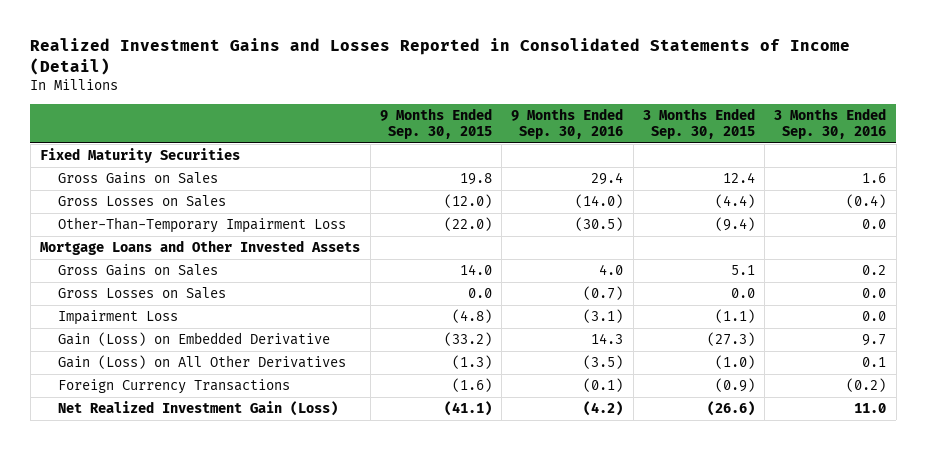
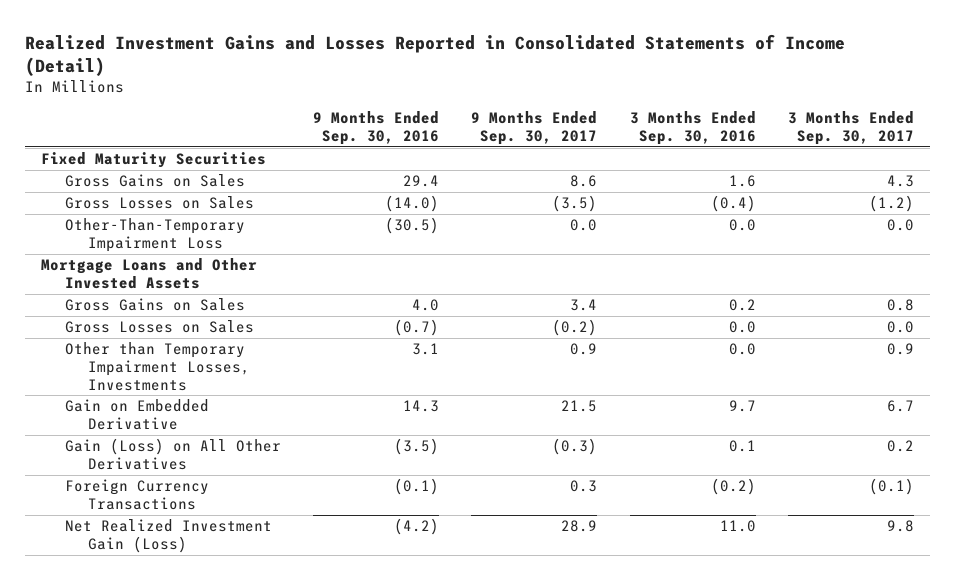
[379,107,492,140] 9 Months Ended Sep. 30, 2015 -> none
[642,107,755,140] 3 Months Ended Sep. 30, 2015 -> none
none -> [471,111,598,146] 9 Months Ended Sep. 30, 2017
none -> [788,111,915,146] 3 Months Ended Sep. 30, 2017
[57,310,178,326] Impairment Loss -> [64,342,251,391] Other than Temporary Impairment Losses, Investments
[583,309,624,324] (3.1) -> [412,343,440,356] 3.1
[57,332,330,347] Gain (Loss) on Embedded Derivative -> [64,399,209,430] Gain on Embedded Derivative

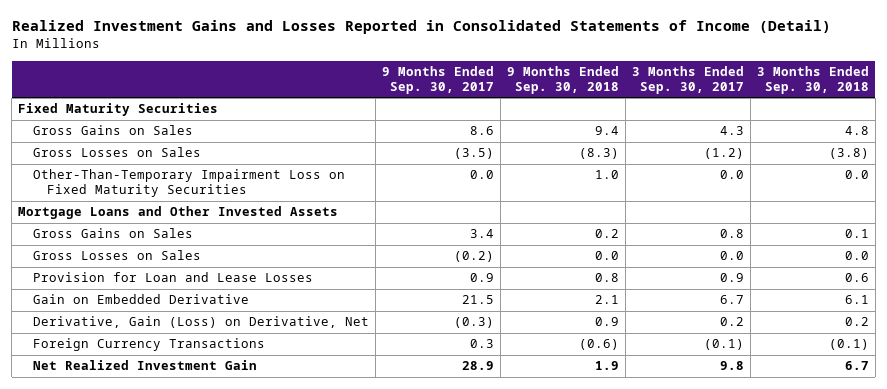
[313,111,440,146] 9 Months Ended Sep. 30, 2016 -> none
[629,111,756,146] 3 Months Ended Sep. 30, 2016 -> none
none -> [506,66,619,95] 9 Months Ended Sep. 30, 2018
none -> [756,66,869,95] 3 Months Ended Sep. 30, 2018
[64,218,245,252] Other-Than-Temporary Impairment Loss -> [32,169,345,198] Other-Than-Temporary Impairment Loss on Fixed Maturity Securities
[64,342,251,391] Other than Temporary Impairment Losses, Investments -> none
none -> [32,272,313,283] Provision for Loan and Lease Losses
[64,438,281,470] Gain (Loss) on All Other Derivatives -> [32,316,369,329] Derivative, Gain (Loss) on Derivative, Net
[64,519,272,553] Net Realized Investment Gain (Loss) -> [32,360,257,371] Net Realized Investment Gain

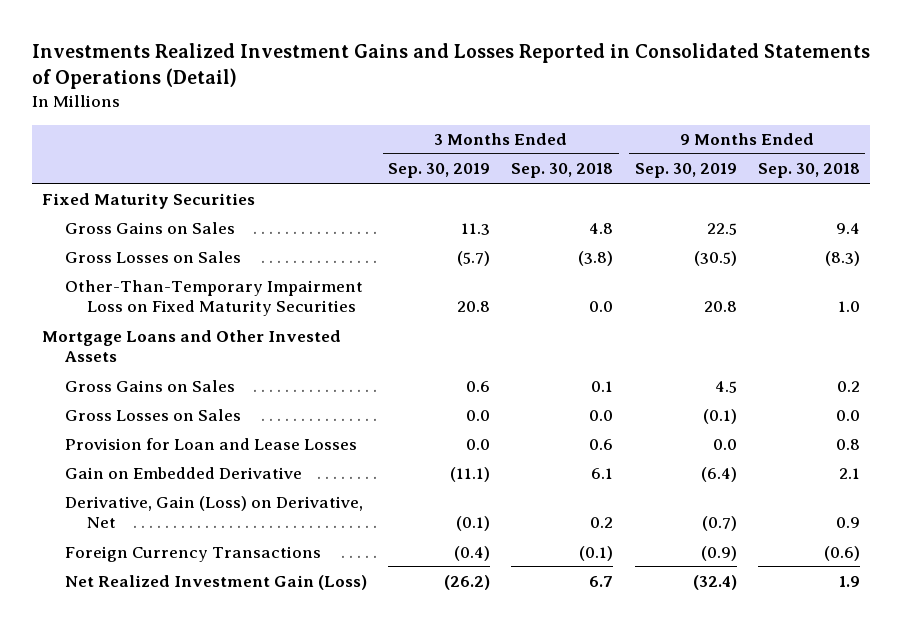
[11,20,831,35] Realized Investment Gains and Losses Reported in Consolidated Statements of Income (Detail) -> [31,43,870,90] Investments Realized Investment Gains and Losses Reported in Consolidated Statements of Operations (Detail)
[381,66,494,95] 9 Months Ended Sep. 30, 2017 -> none
[631,66,744,95] 3 Months Ended Sep. 30, 2017 -> none
none -> [387,163,490,179] Sep. 30, 2019
none -> [634,163,737,179] Sep. 30, 2019
[32,360,257,371] Net Realized Investment Gain -> [64,574,367,590] Net Realized Investment Gain (Loss)

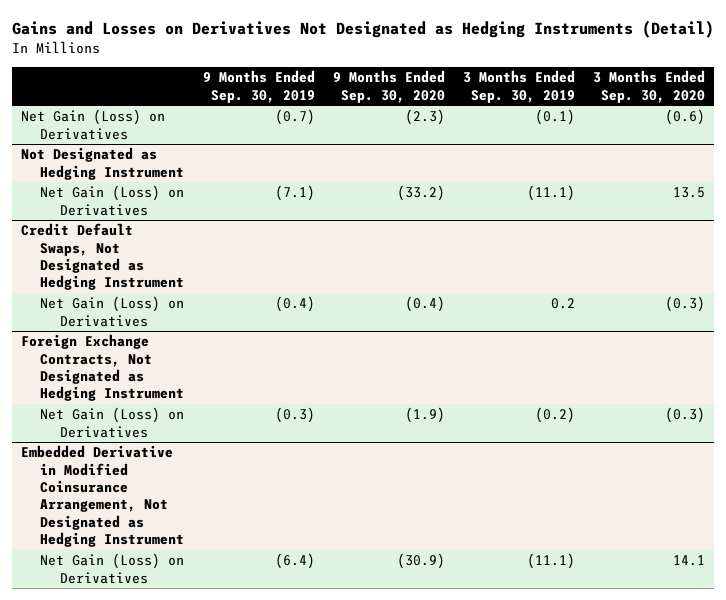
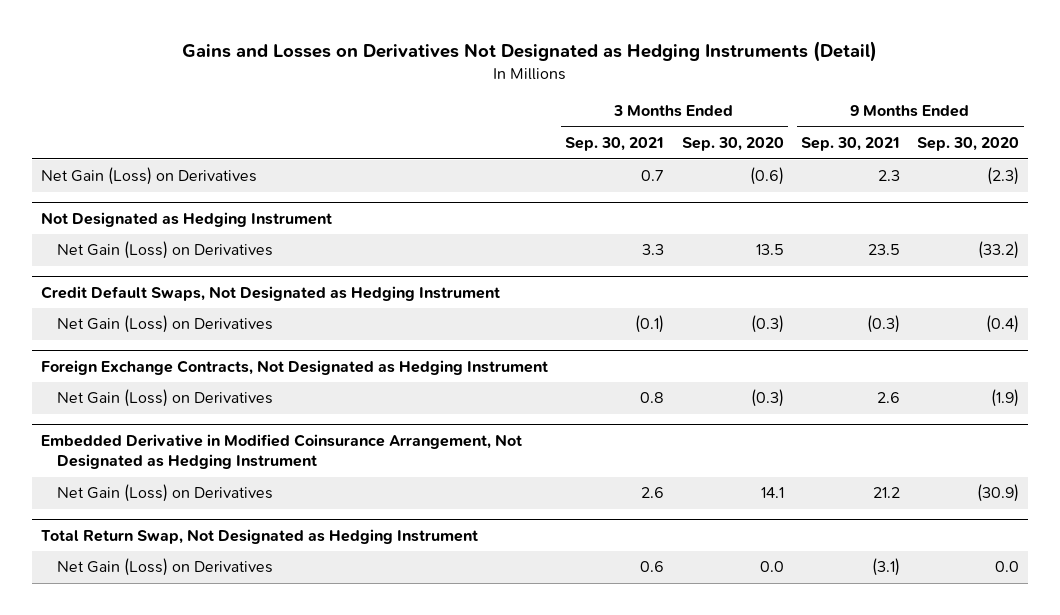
[202,70,315,103] 9 Months Ended Sep. 30, 2019 -> none
[462,70,575,103] 3 Months Ended Sep. 30, 2019 -> none
none -> [565,137,665,152] Sep. 30, 2021
none -> [801,137,901,152] Sep. 30, 2021
none -> [40,528,478,544] Total Return Swap, Not Designated as Hedging Instrument
none -> [56,558,273,577] Net Gain (Loss) on Derivatives

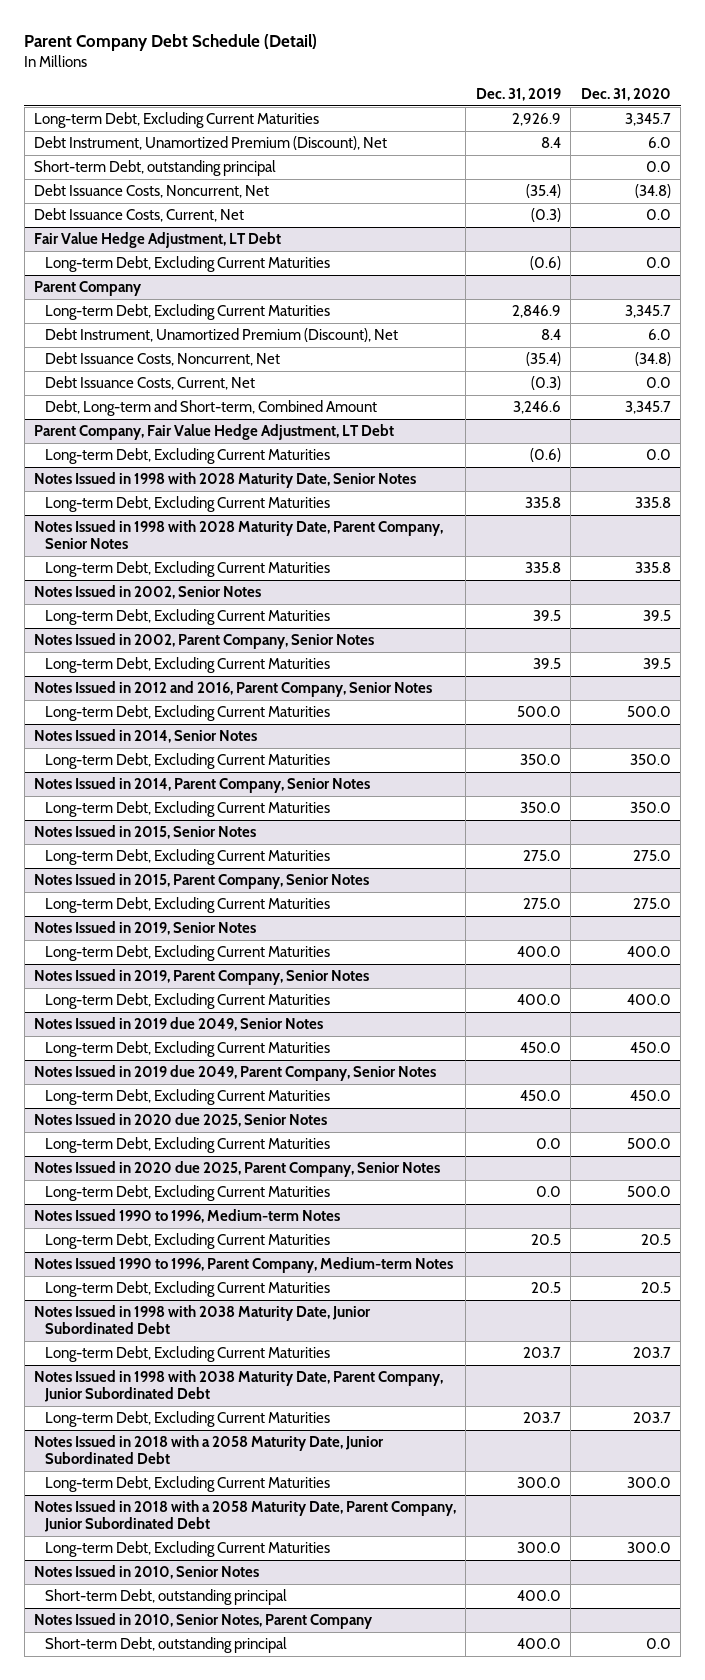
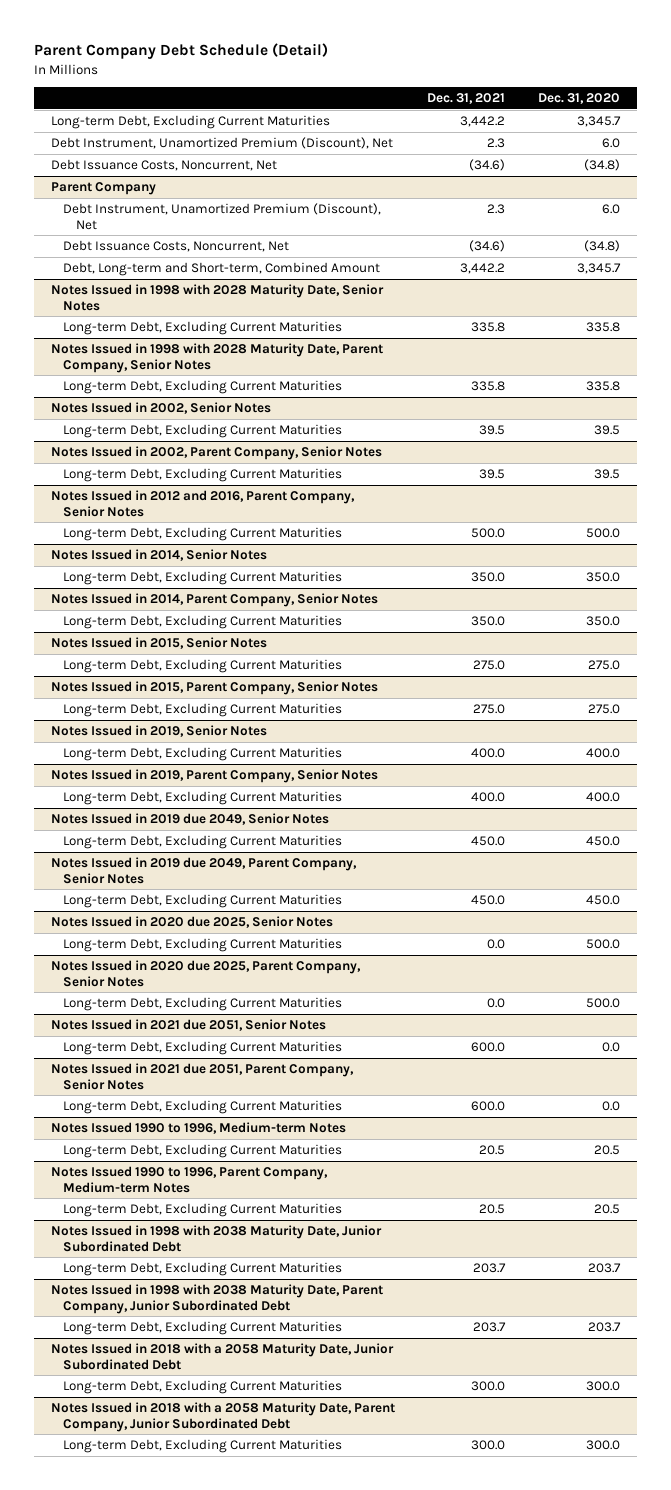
[475,88,561,102] Dec. 31, 2019 -> none
none -> [427,93,506,105] Dec. 31, 2021
[33,160,276,177] Short-term Debt, outstanding principal -> none
[33,208,244,223] Debt Issuance Costs, Current, Net -> none
[33,232,281,249] Fair Value Hedge Adjustment, LT Debt -> none
[44,256,330,273] Long-term Debt, Excluding Current Maturities -> none
[44,304,330,321] Long-term Debt, Excluding Current Maturities -> none
[44,376,255,391] Debt Issuance Costs, Current, Net -> none
[33,424,394,441] Parent Company, Fair Value Hedge Adjustment, LT Debt -> none
[44,448,330,465] Long-term Debt, Excluding Current Maturities -> none
none -> [50,1019,326,1032] Notes Issued in 2021 due 2051, Senior Notes
none -> [63,1041,343,1056] Long-term Debt, Excluding Current Maturities
none -> [50,1063,354,1091] Notes Issued in 2021 due 2051, Parent Company, Senior Notes
none -> [63,1100,343,1115] Long-term Debt, Excluding Current Maturities
[33,1565,259,1580] Notes Issued in 2010, Senior Notes -> none
[44,1589,287,1606] Short-term Debt, outstanding principal -> none
[33,1613,373,1630] Notes Issued in 2010, Senior Notes, Parent Company -> none
[44,1637,287,1654] Short-term Debt, outstanding principal -> none

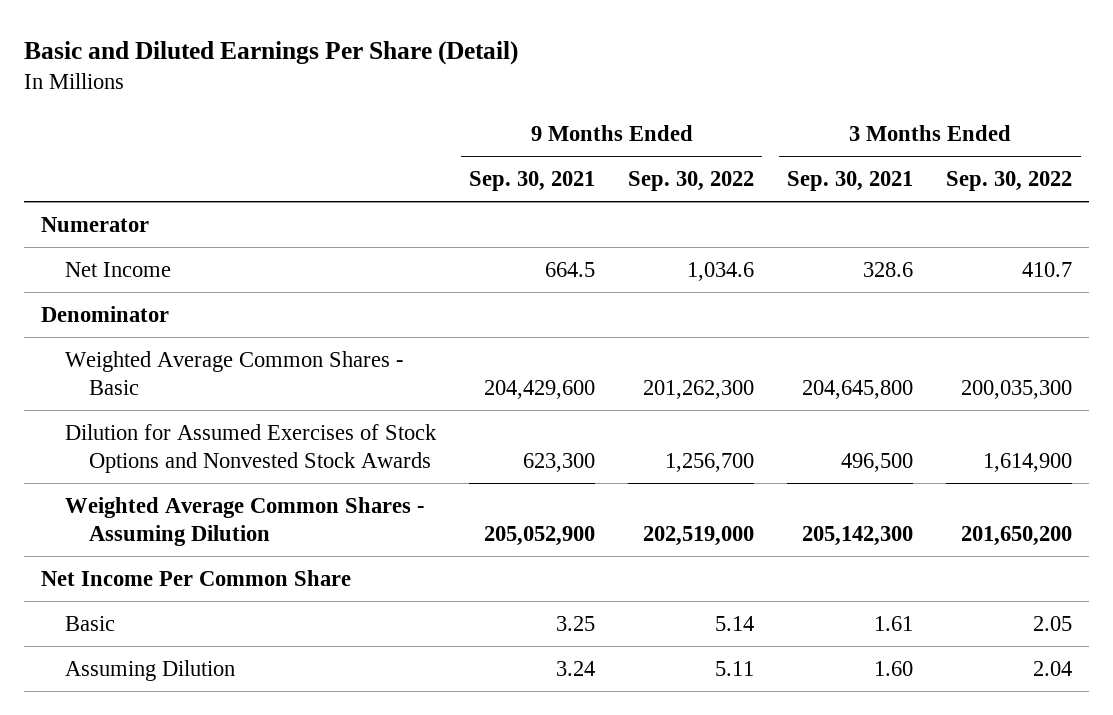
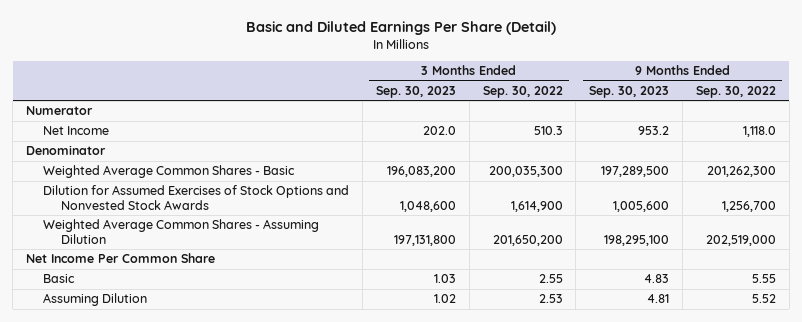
[469,171,596,192] Sep. 30, 2021 -> none
[787,171,914,192] Sep. 30, 2021 -> none
none -> [375,85,456,98] Sep. 30, 2023
none -> [589,85,670,98] Sep. 30, 2023
[687,261,755,281] 1,034.6 -> [742,126,776,138] 1,118.0
[1022,261,1073,277] 410.7 -> [533,126,563,136] 510.3
[715,615,755,631] 5.14 -> [751,274,776,284] 5.55
[1033,615,1073,631] 2.05 -> [538,274,563,284] 2.55
[715,660,755,676] 5.11 -> [751,294,776,304] 5.52
[1033,660,1073,676] 2.04 -> [538,294,563,304] 2.53

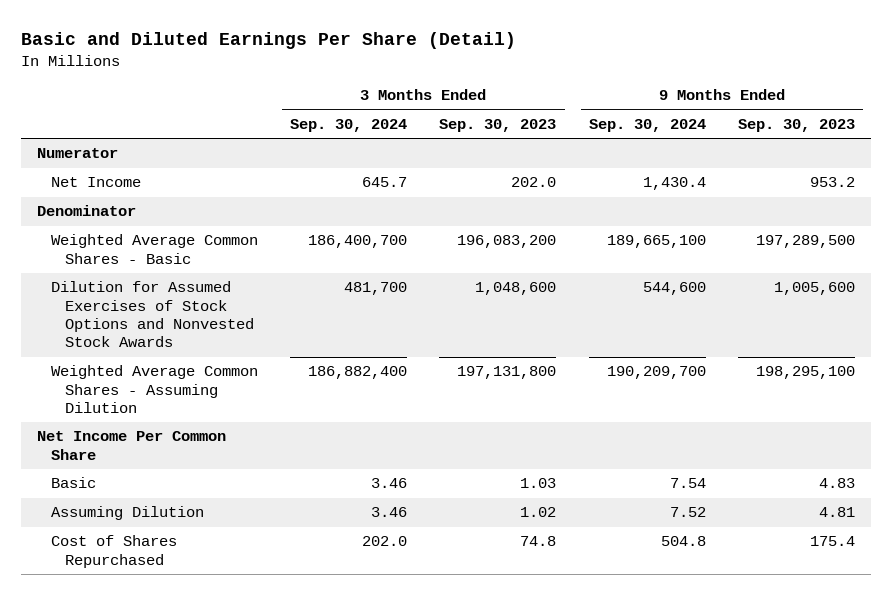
[482,85,563,98] Sep. 30, 2022 -> none
[695,85,776,98] Sep. 30, 2022 -> none
none -> [290,118,408,132] Sep. 30, 2024
none -> [588,118,706,132] Sep. 30, 2024
none -> [50,535,177,568] Cost of Shares Repurchased

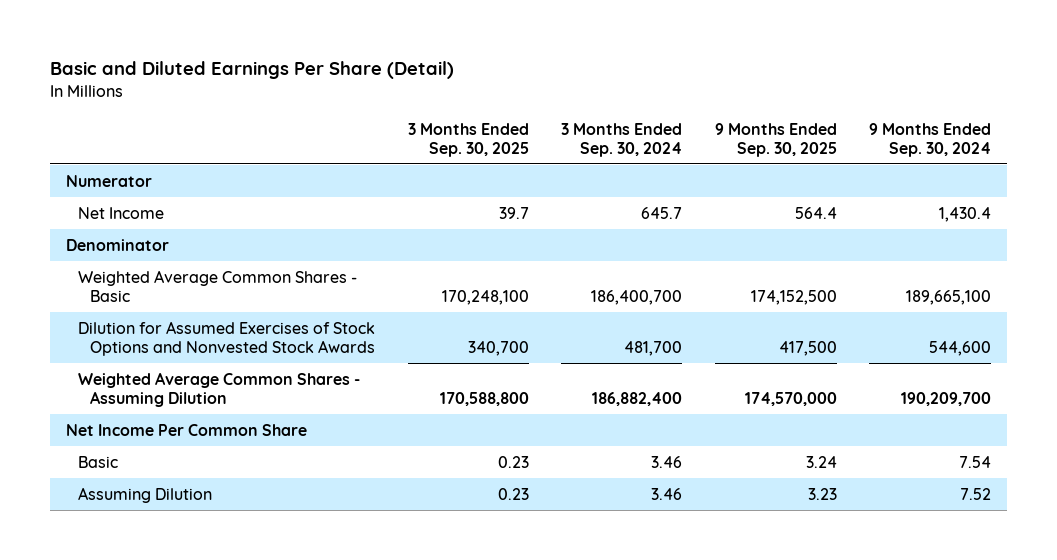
[439,118,557,132] Sep. 30, 2023 -> none
[737,118,855,132] Sep. 30, 2023 -> none
none -> [407,122,529,157] 3 Months Ended Sep. 30, 2025
none -> [714,122,837,157] 9 Months Ended Sep. 30, 2025
[50,535,177,568] Cost of Shares Repurchased -> none

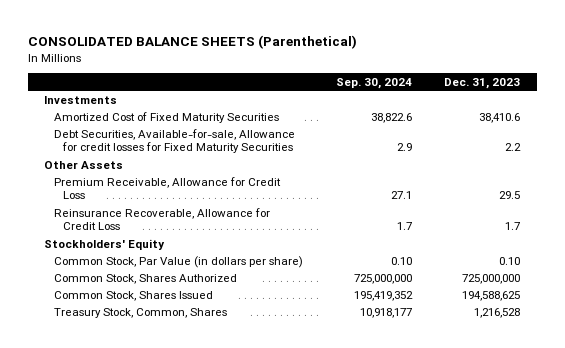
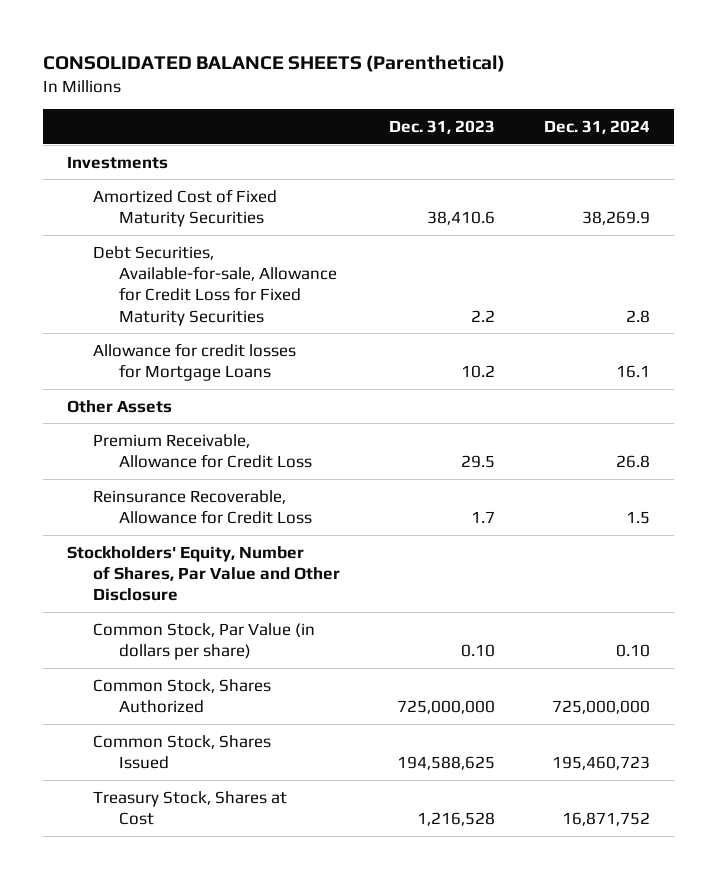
[335,77,412,89] Sep. 30, 2024 -> none
none -> [543,119,650,134] Dec. 31, 2024
[53,128,295,154] Debt Securities, Available-for-sale, Allowance for credit losses for Fixed Maturity Securities -> [93,245,338,326] Debt Securities, Available-for-sale, Allowance for Credit Loss for Fixed Maturity Securities
none -> [93,342,297,382] Allowance for credit losses for Mortgage Loans
[44,238,166,250] Stockholders' Equity -> none
none -> [67,545,341,602] Stockholders' Equity, Number of Shares, Par Value and Other Disclosure
[53,307,227,318] Treasury Stock, Common, Shares -> [93,790,288,826] Treasury Stock, Shares at Cost

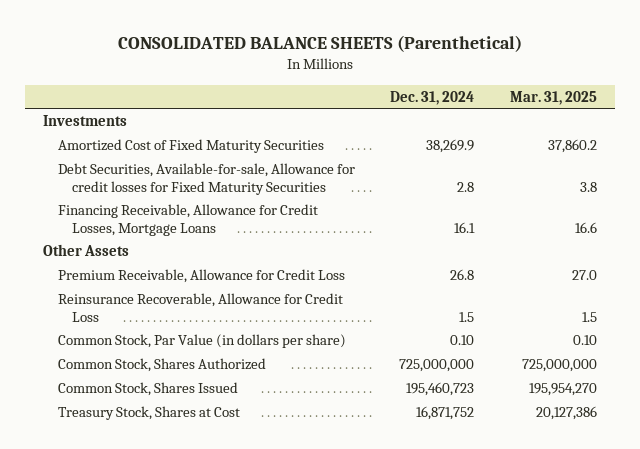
[388,119,495,134] Dec. 31, 2023 -> none
none -> [509,90,597,105] Mar. 31, 2025
[93,245,338,326] Debt Securities, Available-for-sale, Allowance for Credit Loss for Fixed Maturity Securities -> [57,163,355,195] Debt Securities, Available-for-sale, Allowance for credit losses for Fixed Maturity Securities
[93,342,297,382] Allowance for credit losses for Mortgage Loans -> [57,204,318,236] Financing Receivable, Allowance for Credit Losses, Mortgage Loans
[67,545,341,602] Stockholders' Equity, Number of Shares, Par Value and Other Disclosure -> none

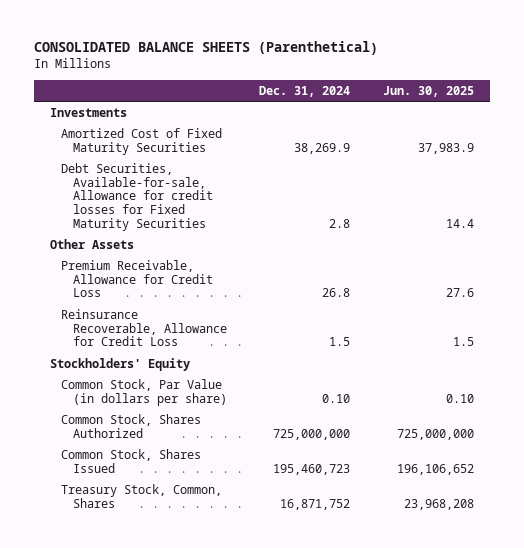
[509,90,597,105] Mar. 31, 2025 -> none
none -> [382,85,474,97] Jun. 30, 2025
[57,204,318,236] Financing Receivable, Allowance for Credit Losses, Mortgage Loans -> none
none -> [50,357,191,371] Stockholders' Equity
[57,406,240,421] Treasury Stock, Shares at Cost -> [61,483,223,508] Treasury Stock, Common, Shares

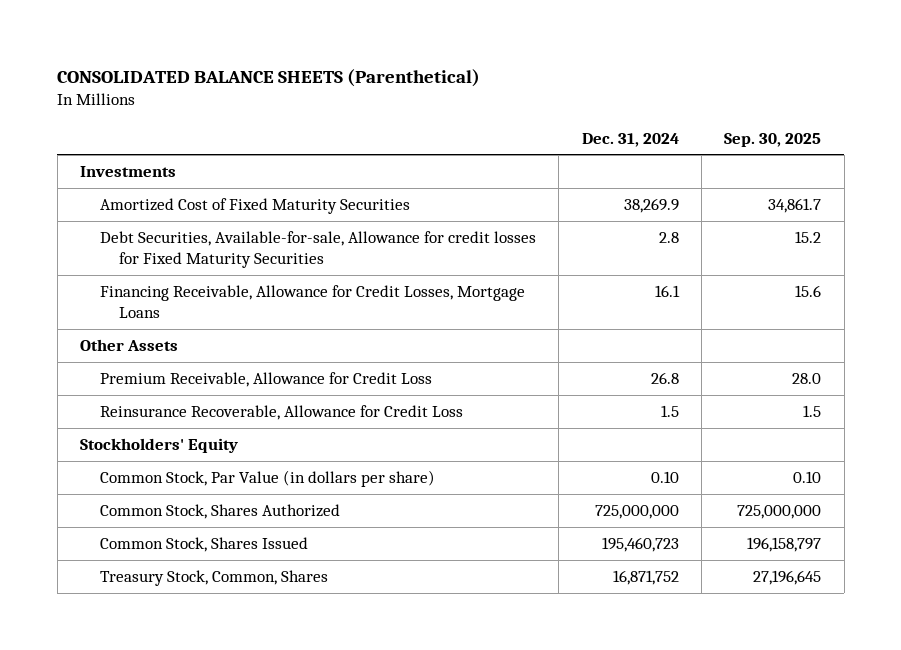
[382,85,474,97] Jun. 30, 2025 -> none
none -> [724,132,822,147] Sep. 30, 2025
none -> [99,285,525,318] Financing Receivable, Allowance for Credit Losses, Mortgage Loans

